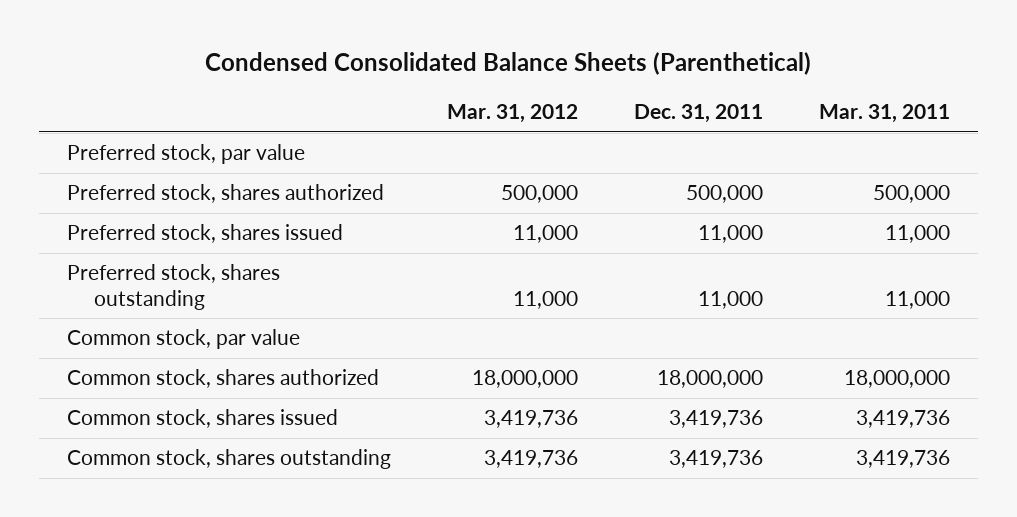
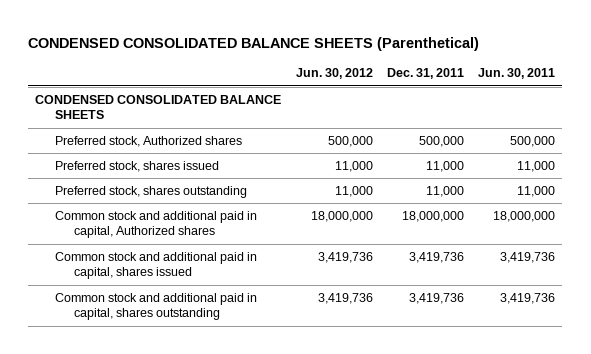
[205,52,812,76] Condensed Consolidated Balance Sheets (Parenthetical) -> [28,36,480,51] CONDENSED CONSOLIDATED BALANCE SHEETS (Parenthetical)
[447,104,579,124] Mar. 31, 2012 -> none
[818,104,950,124] Mar. 31, 2011 -> none
none -> [295,68,373,80] Jun. 30, 2012
none -> [478,68,556,80] Jun. 30, 2011
[67,144,306,165] Preferred stock, par value -> none
none -> [35,94,282,120] CONDENSED CONSOLIDATED BALANCE SHEETS
[67,184,385,204] Preferred stock, shares authorized -> [54,135,242,147] Preferred stock, Authorized shares
[67,329,301,350] Common stock, par value -> none
[67,369,380,389] Common stock, shares authorized -> [54,210,257,239] Common stock and additional paid in capital, Authorized shares
[67,409,339,429] Common stock, shares issued -> [54,251,257,280] Common stock and additional paid in capital, shares issued
[67,449,392,470] Common stock, shares outstanding -> [54,292,257,321] Common stock and additional paid in capital, shares outstanding

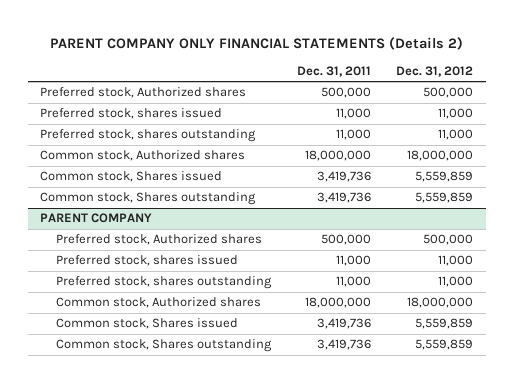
[28,36,480,51] CONDENSED CONSOLIDATED BALANCE SHEETS (Parenthetical) -> [49,36,463,50] PARENT COMPANY ONLY FINANCIAL STATEMENTS (Details 2)
[295,68,373,80] Jun. 30, 2012 -> none
[478,68,556,80] Jun. 30, 2011 -> none
none -> [396,65,474,77] Dec. 31, 2012
[35,94,282,120] CONDENSED CONSOLIDATED BALANCE SHEETS -> none
[54,210,257,239] Common stock and additional paid in capital, Authorized shares -> [40,150,246,162] Common stock, Authorized shares
[54,251,257,280] Common stock and additional paid in capital, shares issued -> [40,171,223,183] Common stock, Shares issued
[54,292,257,321] Common stock and additional paid in capital, shares outstanding -> [40,192,257,206] Common stock, Shares outstanding
none -> [40,213,153,224] PARENT COMPANY
none -> [56,234,263,246] Preferred stock, Authorized shares
none -> [56,255,239,267] Preferred stock, shares issued
none -> [56,276,273,290] Preferred stock, shares outstanding
none -> [56,297,262,309] Common stock, Authorized shares
none -> [56,318,239,330] Common stock, Shares issued
none -> [56,339,273,353] Common stock, Shares outstanding

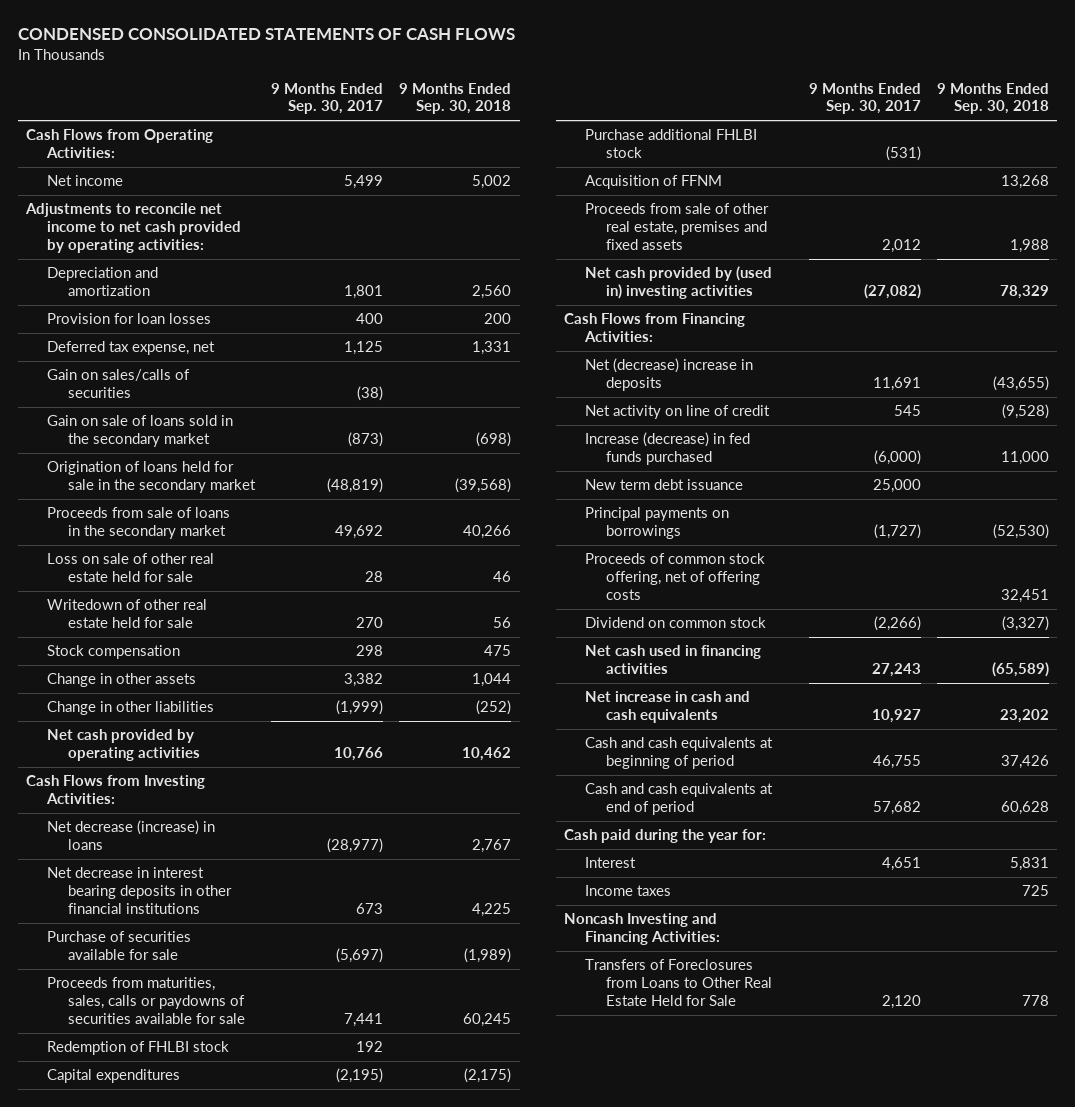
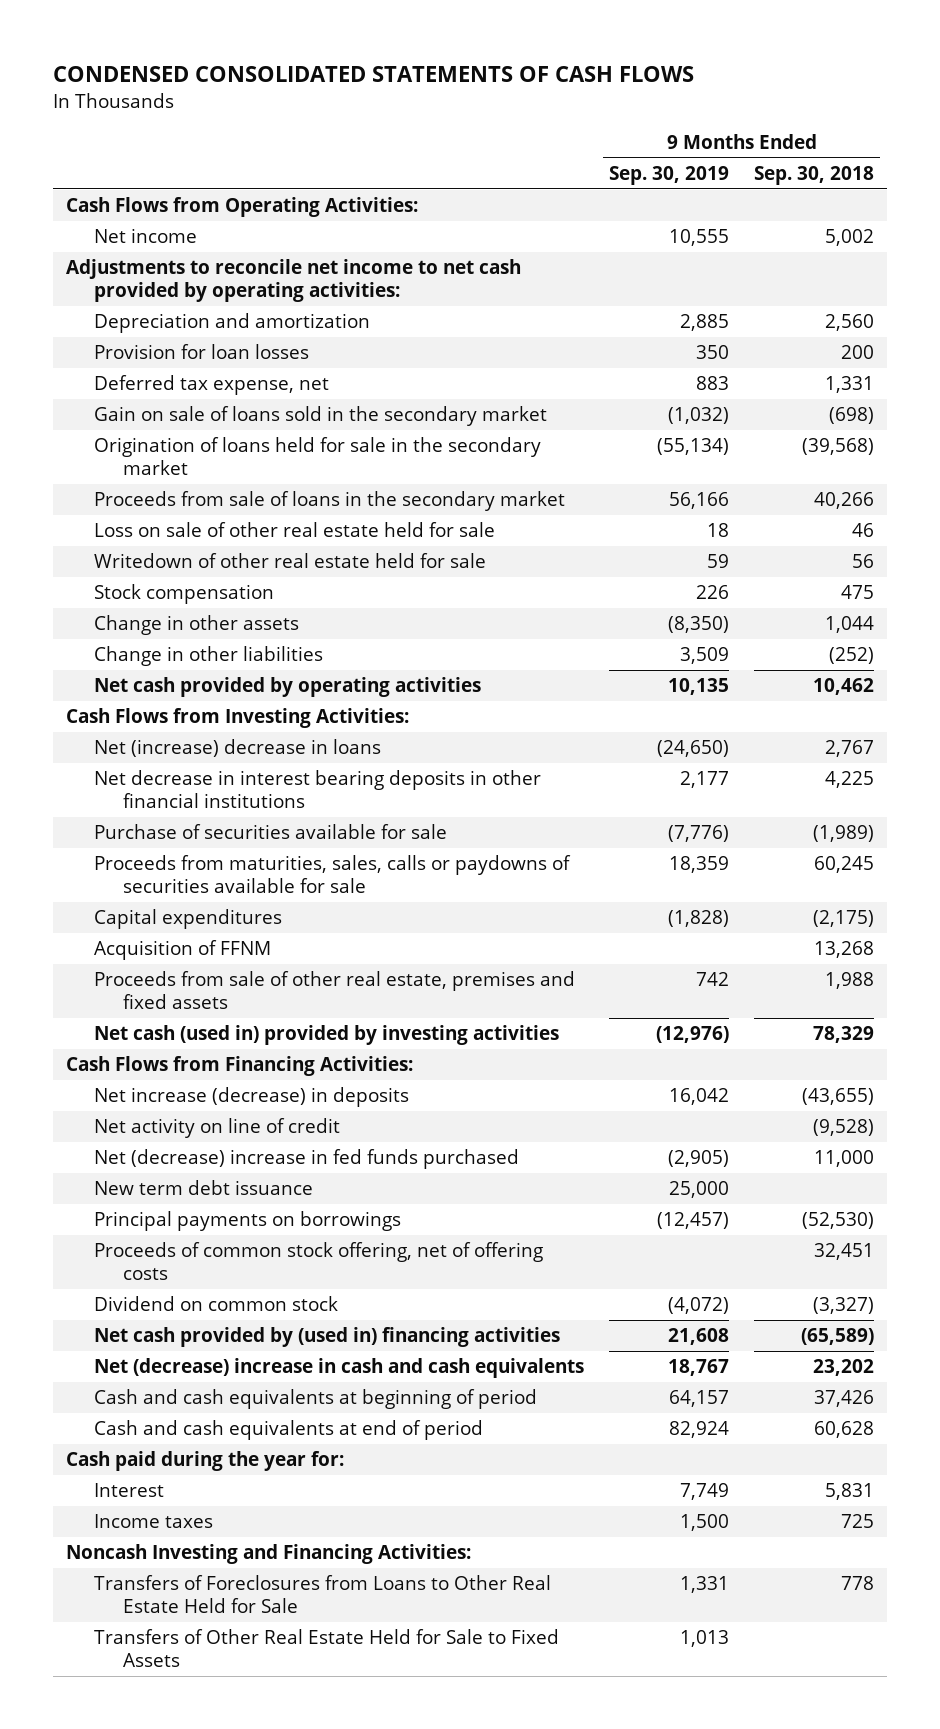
[271,82,384,115] 9 Months Ended Sep. 30, 2017 -> none
none -> [609,165,730,185] Sep. 30, 2019
[47,369,191,398] Gain on sales/calls of securities -> none
[47,820,216,850] Net decrease (increase) in loans -> [94,739,382,758] Net (increase) decrease in loans
[47,1041,230,1056] Redemption of FHLBI stock -> none
[584,129,757,158] Purchase additional FHLBI stock -> none
[584,266,772,299] Net cash provided by (used in) investing activities -> [94,1025,560,1046] Net cash (used in) provided by investing activities
[584,358,753,391] Net (decrease) increase in deposits -> [94,1087,410,1108] Net increase (decrease) in deposits
[584,432,750,465] Increase (decrease) in fed funds purchased -> [94,1149,520,1170] Net (decrease) increase in fed funds purchased
[584,645,761,674] Net cash used in financing activities -> [94,1327,561,1348] Net cash provided by (used in) financing activities
[584,691,750,723] Net increase in cash and cash equivalents -> [94,1358,585,1379] Net (decrease) increase in cash and cash equivalents
none -> [94,1629,560,1667] Transfers of Other Real Estate Held for Sale to Fixed Assets

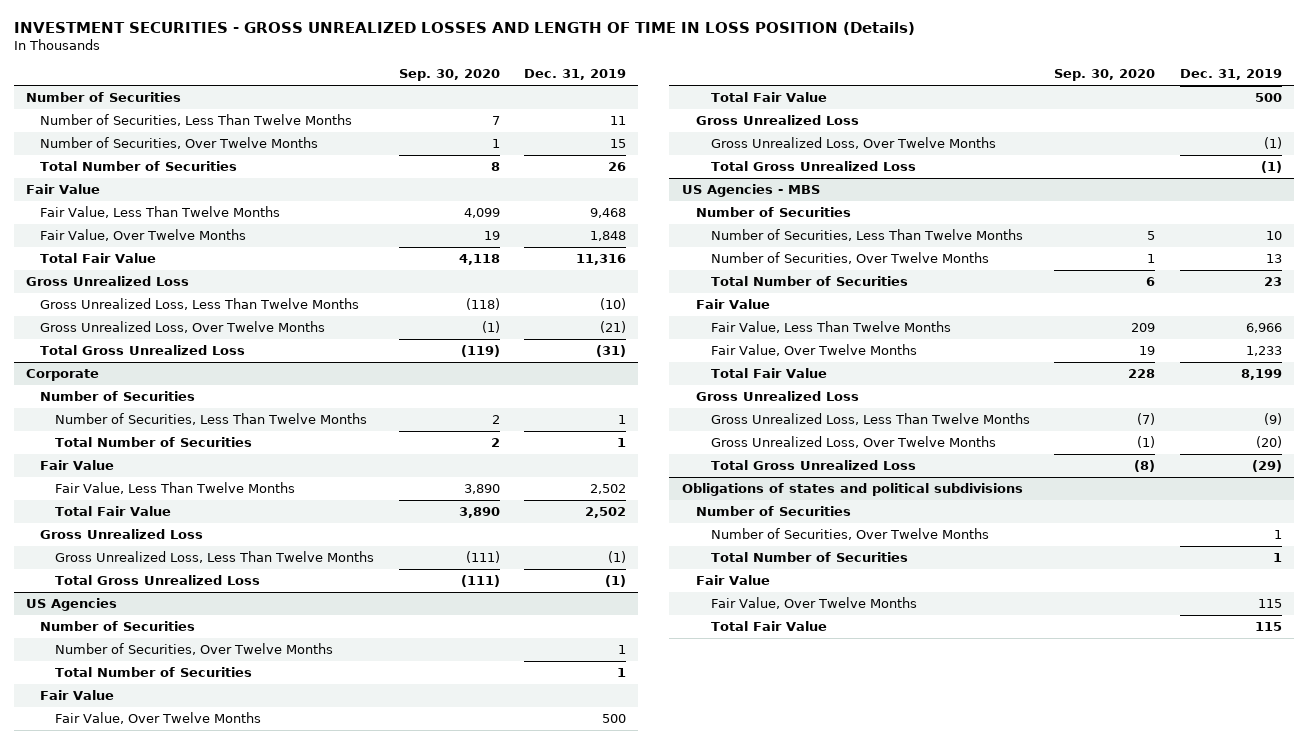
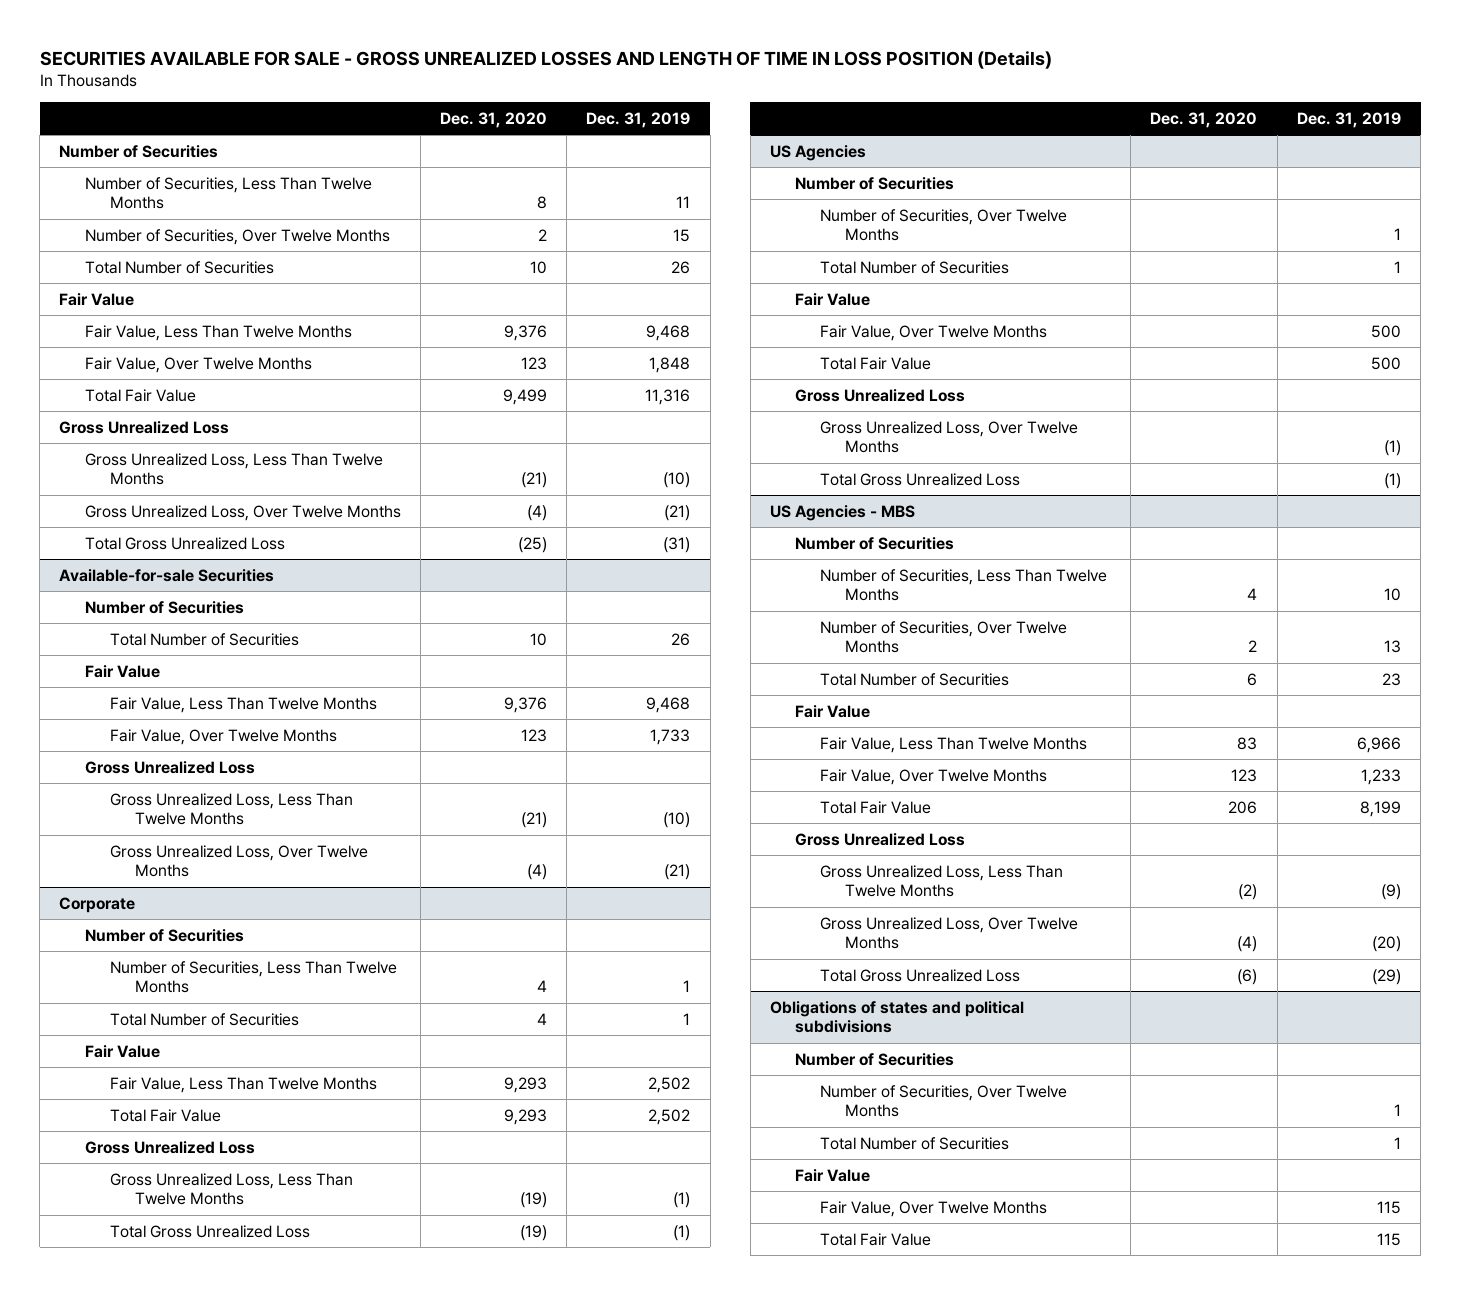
[13,21,915,35] INVESTMENT SECURITIES - GROSS UNREALIZED LOSSES AND LENGTH OF TIME IN LOSS POSITION (Details) -> [39,50,1052,69] SECURITIES AVAILABLE FOR SALE - GROSS UNREALIZED LOSSES AND LENGTH OF TIME IN LOSS POSITION (Details)
[398,69,500,82] Sep. 30, 2020 -> none
none -> [440,112,548,129] Dec. 31, 2020
none -> [59,568,275,582] Available-for-sale Securities
none -> [84,600,244,614] Number of Securities
none -> [109,632,299,646] Total Number of Securities
none -> [84,664,160,678] Fair Value
none -> [109,696,377,713] Fair Value, Less Than Twelve Months
none -> [109,728,337,745] Fair Value, Over Twelve Months
none -> [84,760,255,774] Gross Unrealized Loss
none -> [109,792,353,826] Gross Unrealized Loss, Less Than Twelve Months
none -> [109,844,368,878] Gross Unrealized Loss, Over Twelve Months

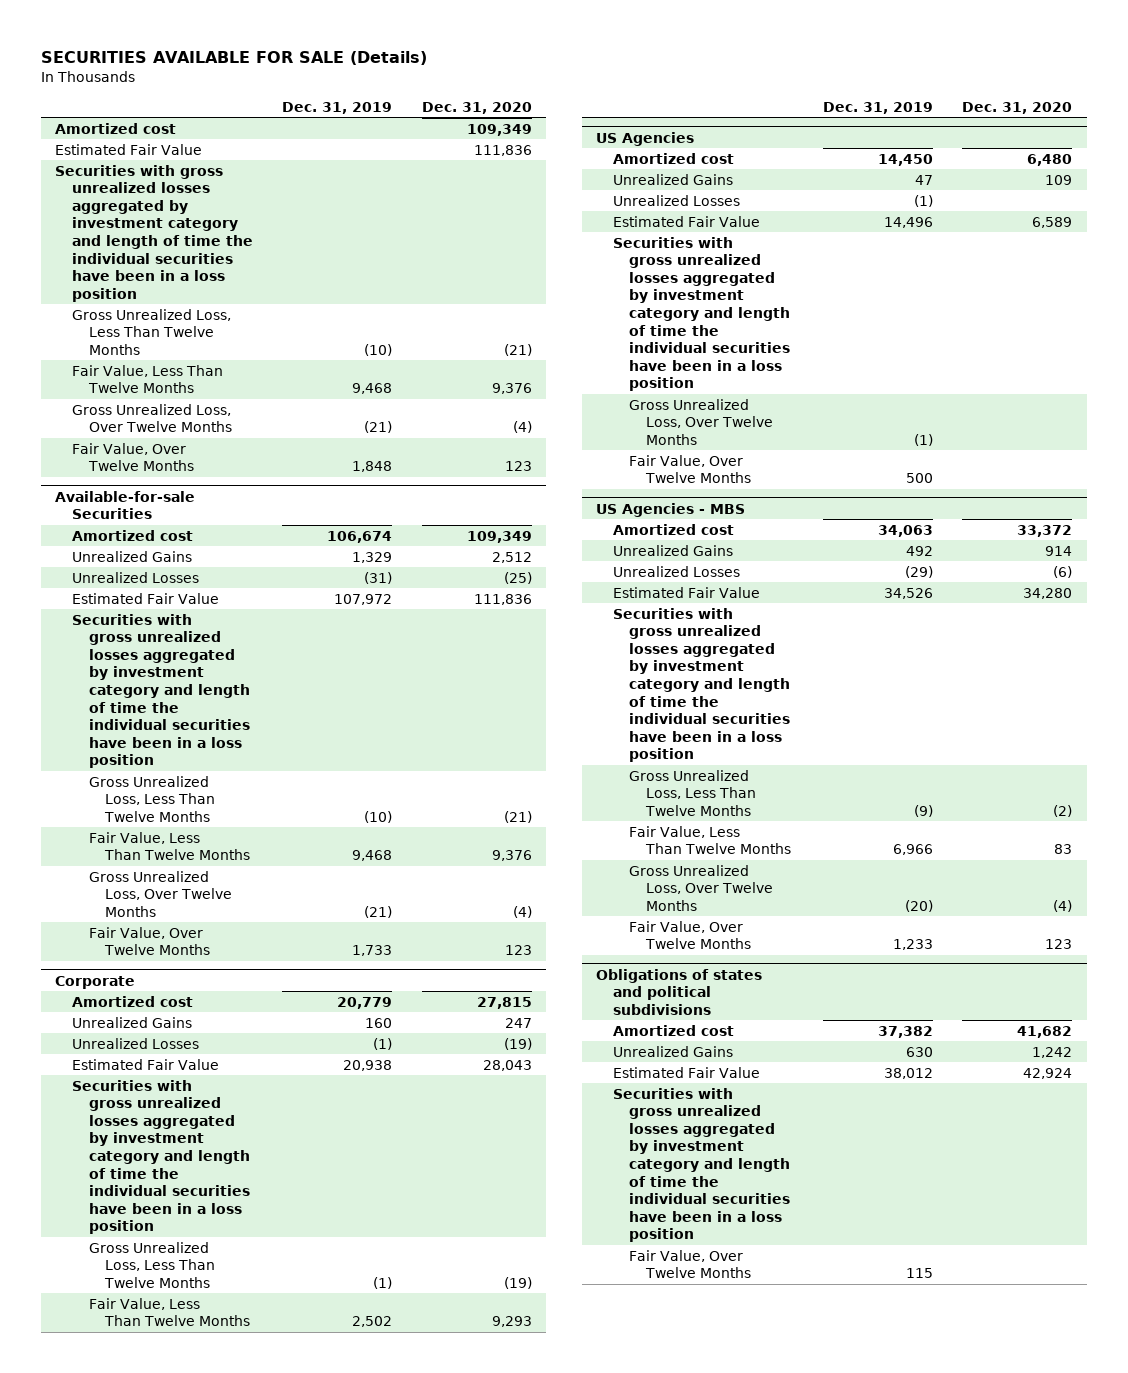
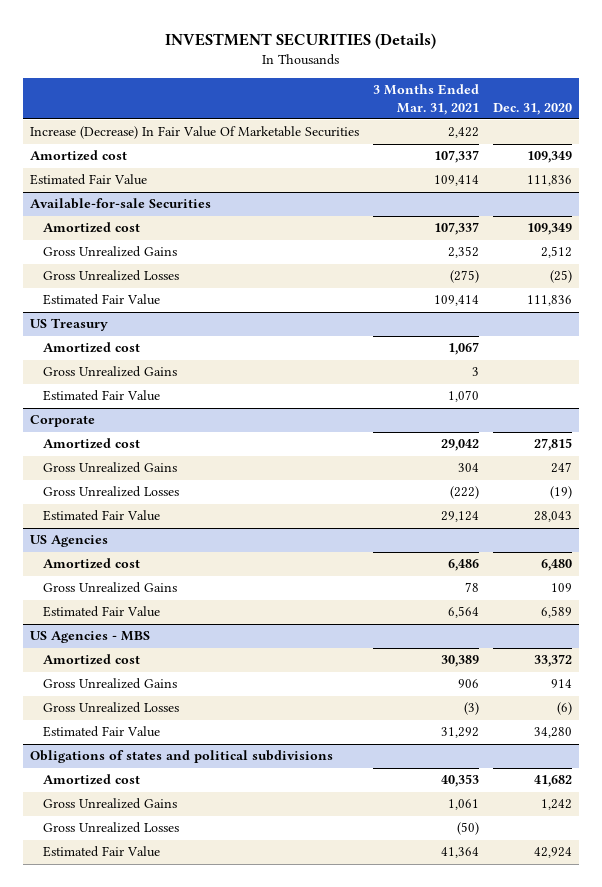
[40,50,427,65] SECURITIES AVAILABLE FOR SALE (Details) -> [164,32,436,49] INVESTMENT SECURITIES (Details)
[282,101,393,114] Dec. 31, 2019 -> none
none -> [372,84,479,115] 3 Months Ended Mar. 31, 2021
none -> [29,126,359,140] Increase (Decrease) In Fair Value Of Marketable Securities
[55,164,254,302] Securities with gross unrealized losses aggregated by investment category and length of time the individual securities have been in a loss position -> none
[72,308,232,355] Gross Unrealized Loss, Less Than Twelve Months -> none
[72,364,224,394] Fair Value, Less Than Twelve Months -> none
[72,403,232,433] Gross Unrealized Loss, Over Twelve Months -> none
[72,442,194,472] Fair Value, Over Twelve Months -> none
[72,550,193,562] Unrealized Gains -> [43,246,178,258] Gross Unrealized Gains
[72,571,200,583] Unrealized Losses -> [43,270,180,282] Gross Unrealized Losses
[72,613,250,769] Securities with gross unrealized losses aggregated by investment category and length of time the individual securities have been in a loss position -> none
[88,775,216,822] Gross Unrealized Loss, Less Than Twelve Months -> none
[88,831,251,861] Fair Value, Less Than Twelve Months -> none
[88,870,233,917] Gross Unrealized Loss, Over Twelve Months -> none
[88,926,211,956] Fair Value, Over Twelve Months -> none
none -> [29,318,108,332] US Treasury
none -> [43,342,141,354] Amortized cost
none -> [43,366,178,378] Gross Unrealized Gains
none -> [43,390,161,402] Estimated Fair Value
[72,1016,193,1028] Unrealized Gains -> [43,462,178,474] Gross Unrealized Gains
[72,1037,200,1049] Unrealized Losses -> [43,486,180,498] Gross Unrealized Losses
[72,1079,250,1235] Securities with gross unrealized losses aggregated by investment category and length of time the individual securities have been in a loss position -> none
[88,1241,216,1288] Gross Unrealized Loss, Less Than Twelve Months -> none
[88,1297,251,1327] Fair Value, Less Than Twelve Months -> none
[612,194,740,206] Unrealized Losses -> none
[612,173,733,185] Unrealized Gains -> [43,582,178,594] Gross Unrealized Gains
[612,236,791,392] Securities with gross unrealized losses aggregated by investment category and length of time the individual securities have been in a loss position -> none
[629,398,774,445] Gross Unrealized Loss, Over Twelve Months -> none
[629,454,752,484] Fair Value, Over Twelve Months -> none
[612,544,733,556] Unrealized Gains -> [43,678,178,690] Gross Unrealized Gains
[612,565,740,577] Unrealized Losses -> [43,702,180,714] Gross Unrealized Losses
[612,607,791,763] Securities with gross unrealized losses aggregated by investment category and length of time the individual securities have been in a loss position -> none
[629,769,757,816] Gross Unrealized Loss, Less Than Twelve Months -> none
[629,825,792,855] Fair Value, Less Than Twelve Months -> none
[629,864,774,911] Gross Unrealized Loss, Over Twelve Months -> none
[629,920,752,950] Fair Value, Over Twelve Months -> none
[612,1045,733,1057] Unrealized Gains -> [43,798,178,810] Gross Unrealized Gains
none -> [43,822,180,834] Gross Unrealized Losses
[612,1087,791,1243] Securities with gross unrealized losses aggregated by investment category and length of time the individual securities have been in a loss position -> none
[629,1249,752,1279] Fair Value, Over Twelve Months -> none

